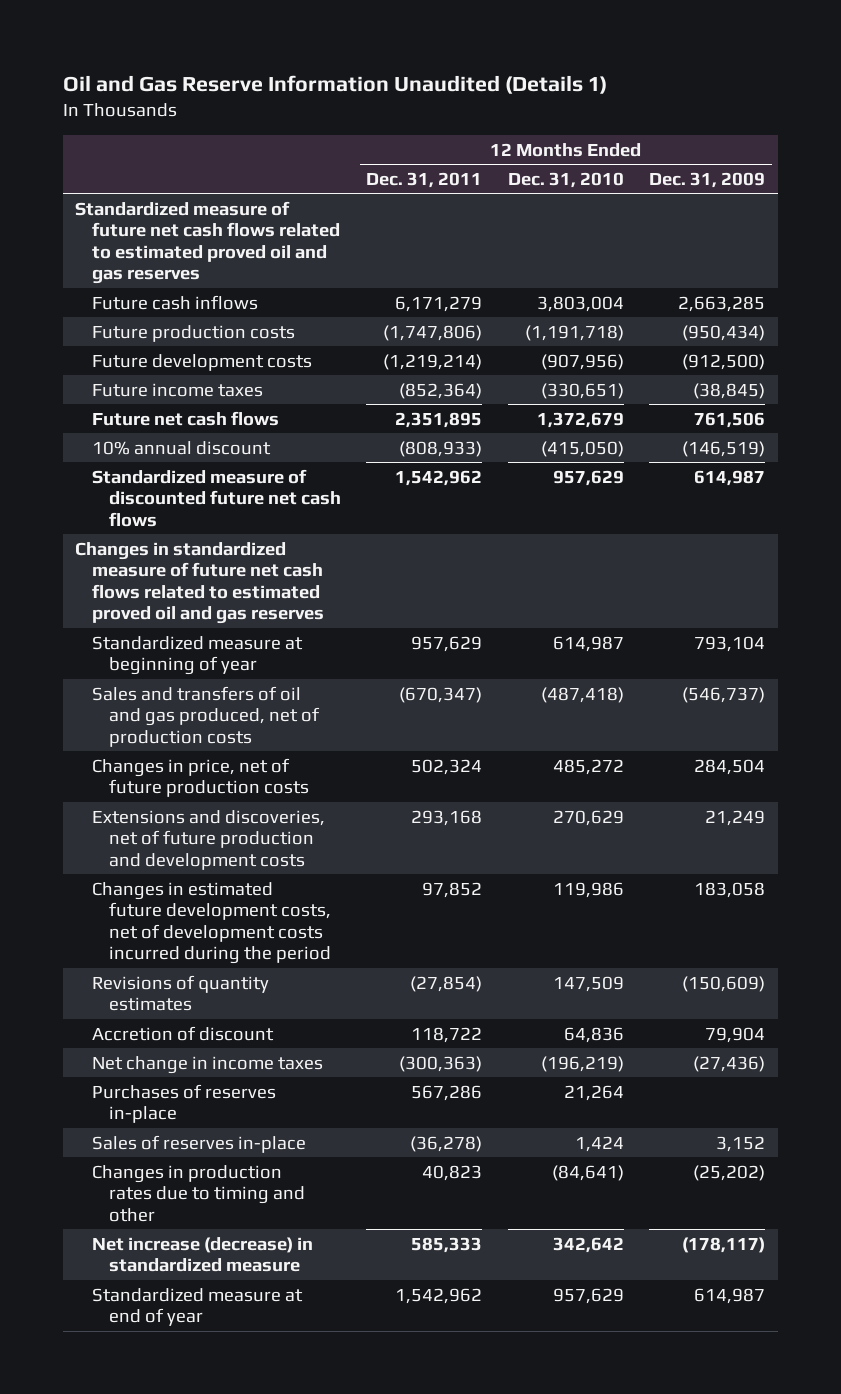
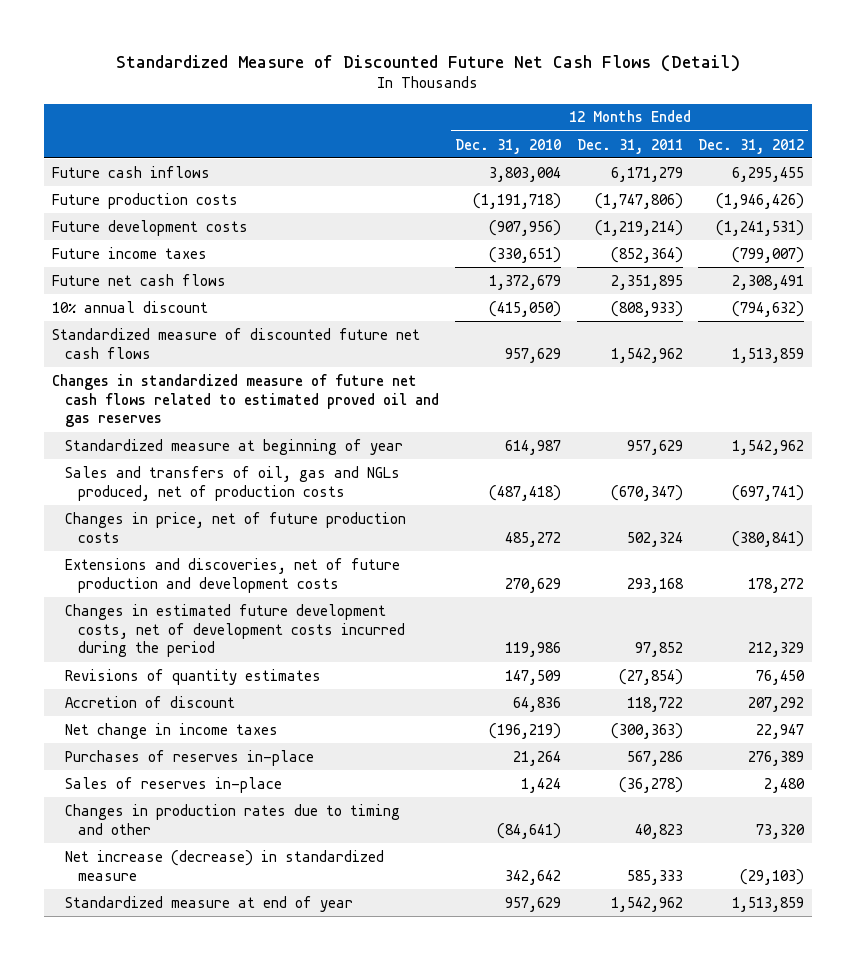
[62,75,607,95] Oil and Gas Reserve Information Unaudited (Details 1) -> [116,54,741,72] Standardized Measure of Discounted Future Net Cash Flows (Detail)
[649,171,766,188] Dec. 31, 2009 -> none
none -> [698,138,805,154] Dec. 31, 2012
[75,200,341,285] Standardized measure of future net cash flows related to estimated proved oil and gas reserves -> none
[92,685,320,747] Sales and transfers of oil and gas produced, net of production costs -> [65,465,401,501] Sales and transfers of oil, gas and NGLs produced, net of production costs

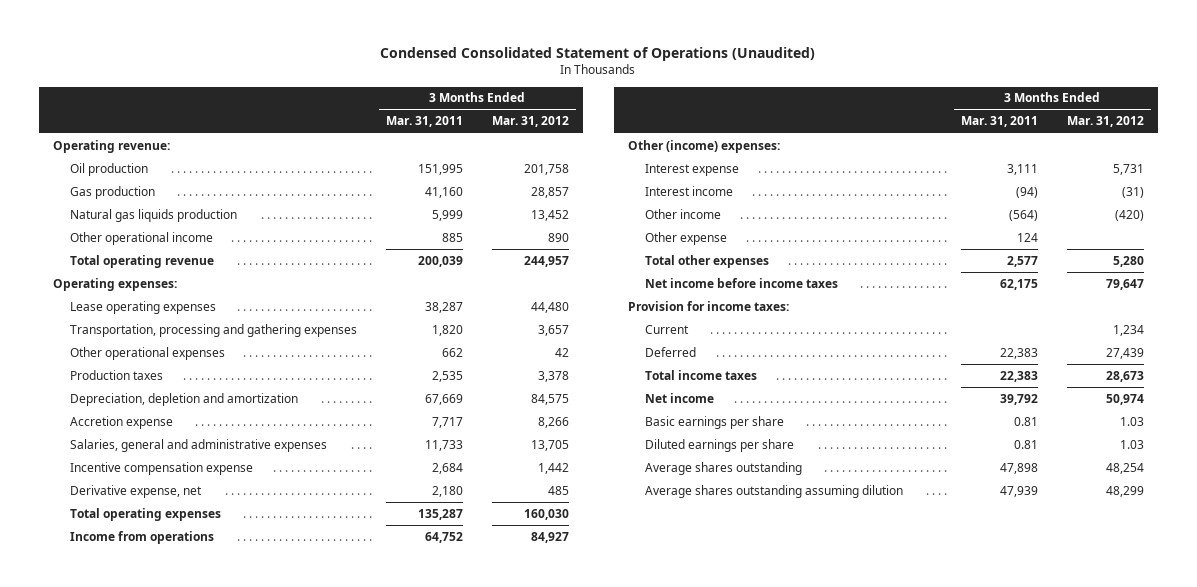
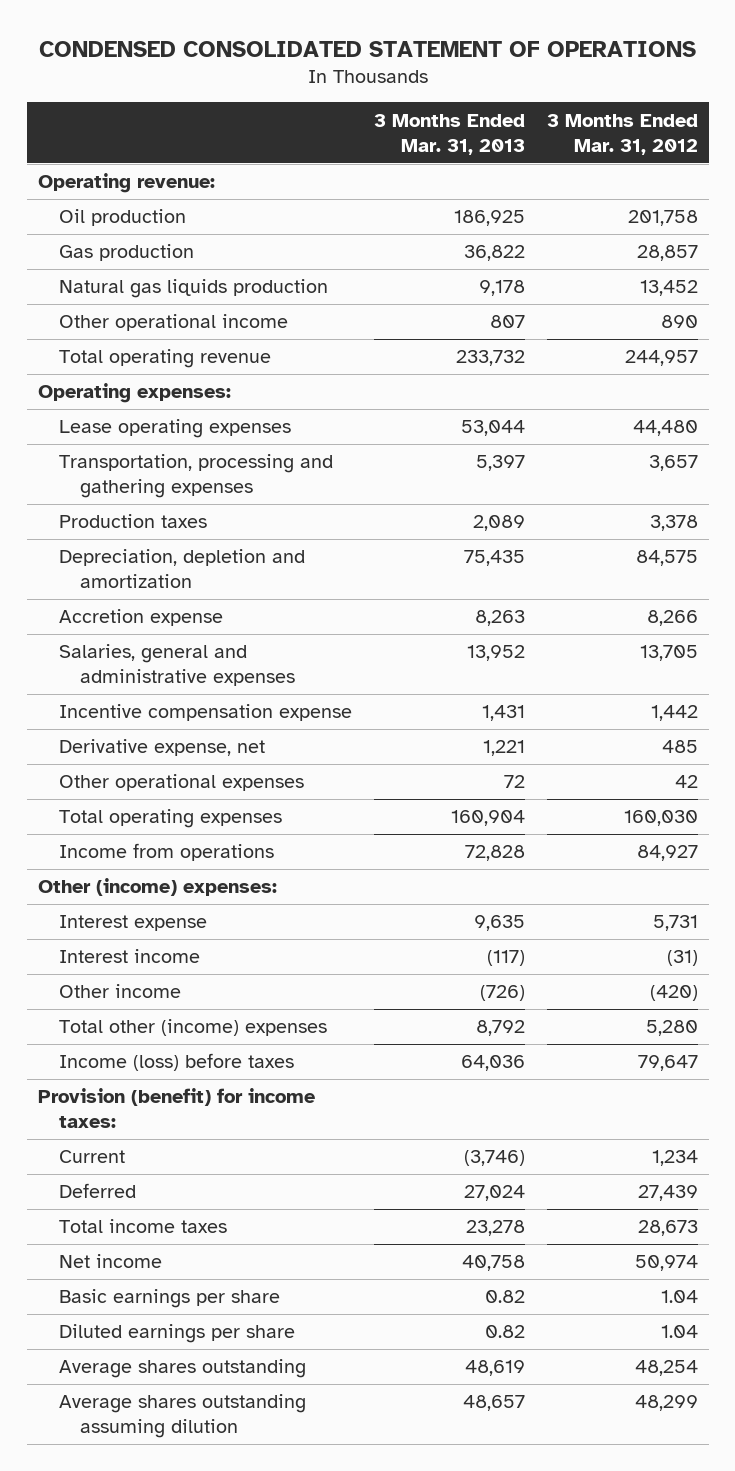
[380,46,816,61] Condensed Consolidated Statement of Operations (Unaudited) -> [38,40,696,57] CONDENSED CONSOLIDATED STATEMENT OF OPERATIONS
[386,116,464,128] Mar. 31, 2011 -> none
none -> [373,113,525,155] 3 Months Ended Mar. 31, 2013
[70,346,226,360] Other operational expenses -> [58,774,304,792] Other operational expenses
[645,231,728,245] Other expense -> none
[645,254,770,268] Total other expenses -> [58,1019,327,1037] Total other (income) expenses
[645,277,839,288] Net income before income taxes -> [58,1053,294,1072] Income (loss) before taxes
[628,300,790,311] Provision for income taxes: -> [37,1088,315,1129] Provision (benefit) for income taxes:
[1119,416,1144,426] 1.03 -> [660,1290,698,1304] 1.04
[1119,439,1144,449] 1.03 -> [660,1325,698,1339] 1.04

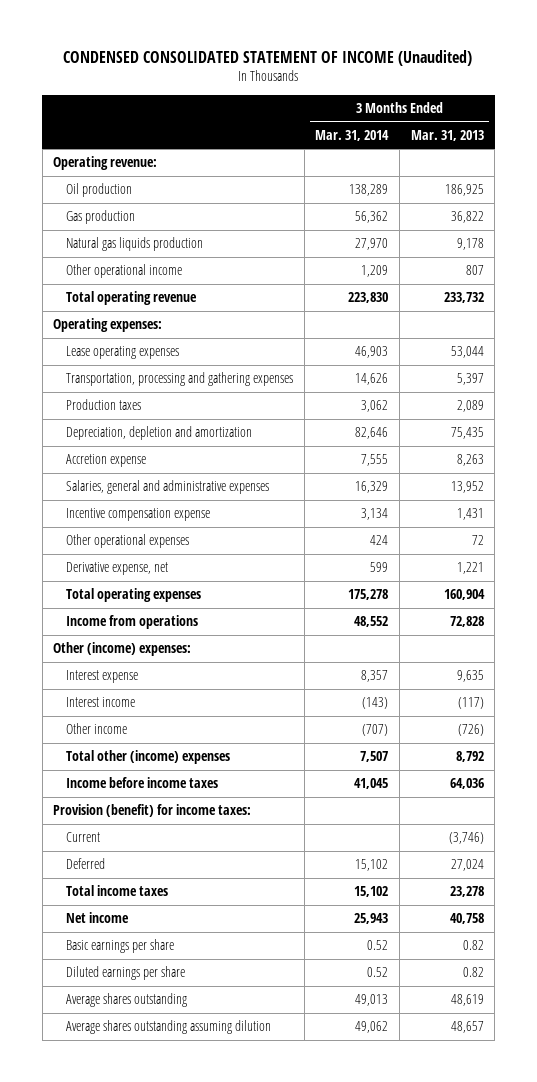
[38,40,696,57] CONDENSED CONSOLIDATED STATEMENT OF OPERATIONS -> [63,50,473,67] CONDENSED CONSOLIDATED STATEMENT OF INCOME (Unaudited)
[546,113,698,155] 3 Months Ended Mar. 31, 2012 -> none
none -> [315,129,390,141] Mar. 31, 2014
[58,739,265,757] Derivative expense, net -> [66,562,169,576] Derivative expense, net
[58,1053,294,1072] Income (loss) before taxes -> [66,777,219,789] Income before income taxes

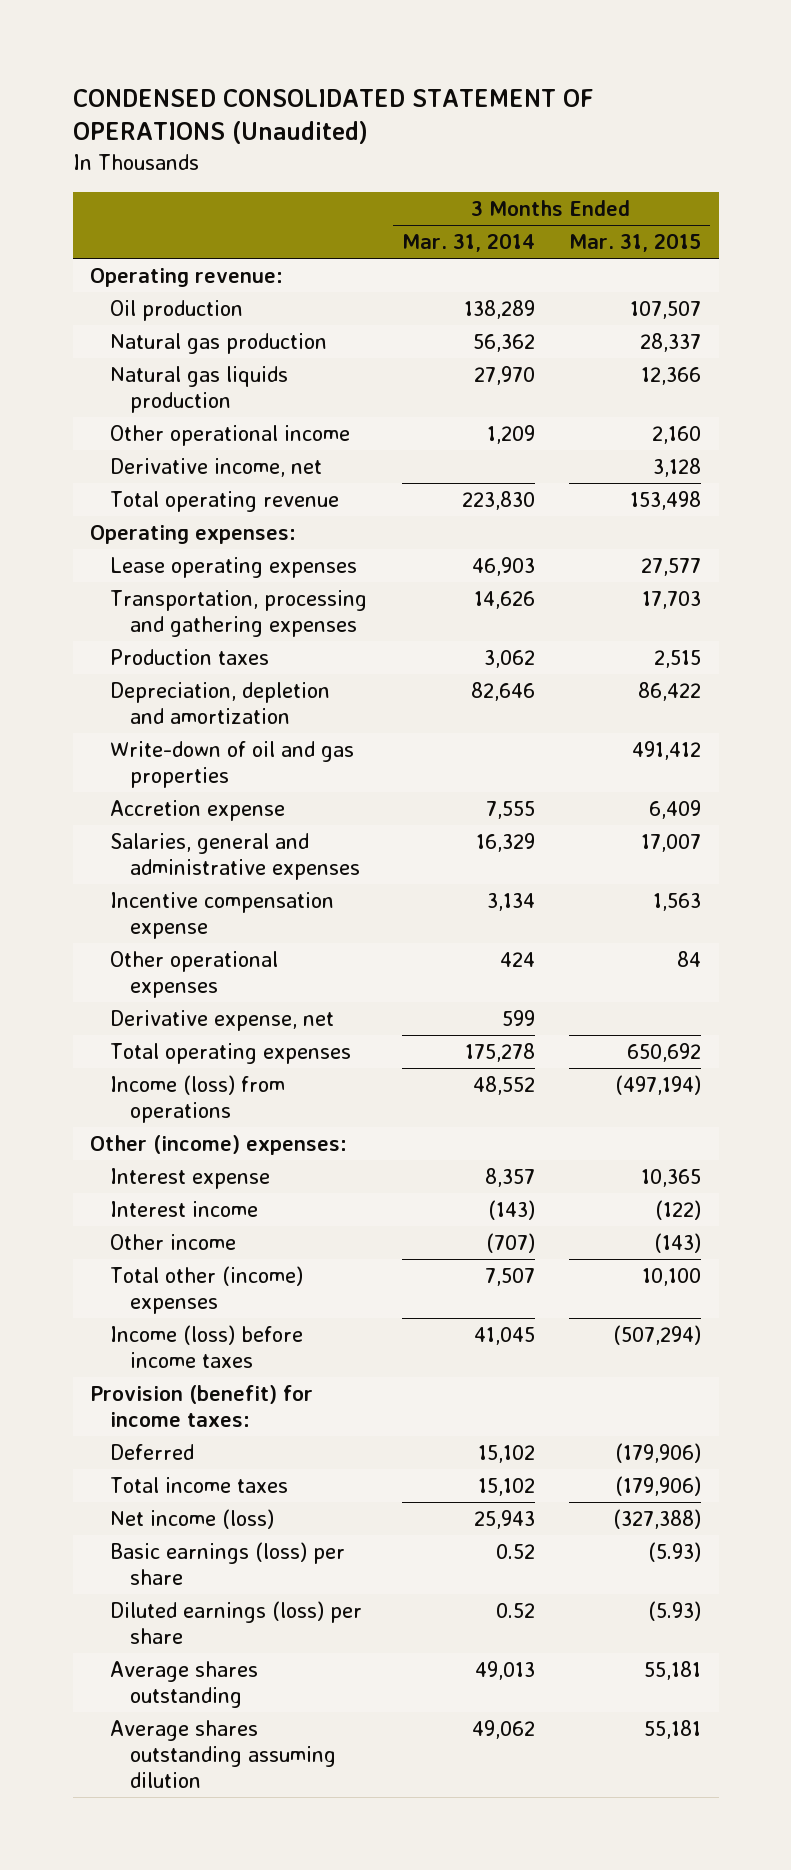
[63,50,473,67] CONDENSED CONSOLIDATED STATEMENT OF INCOME (Unaudited) -> [72,88,594,145] CONDENSED CONSOLIDATED STATEMENT OF OPERATIONS (Unaudited)
[410,129,484,141] Mar. 31, 2013 -> none
none -> [569,233,702,253] Mar. 31, 2015
[66,210,136,225] Gas production -> [109,333,327,355] Natural gas production
none -> [109,458,322,478] Derivative income, net
none -> [109,741,354,788] Write-down of oil and gas properties
[66,615,199,630] Income from operations -> [109,1075,285,1123] Income (loss) from operations
[66,777,219,789] Income before income taxes -> [109,1325,303,1368] Income (loss) before income taxes
[66,832,101,843] Current -> none
[66,912,130,924] Net income -> [109,1509,274,1530] Net income (loss)
[66,939,175,954] Basic earnings per share -> [109,1542,345,1585] Basic earnings (loss) per share
[66,966,186,981] Diluted earnings per share -> [109,1601,362,1644] Diluted earnings (loss) per share

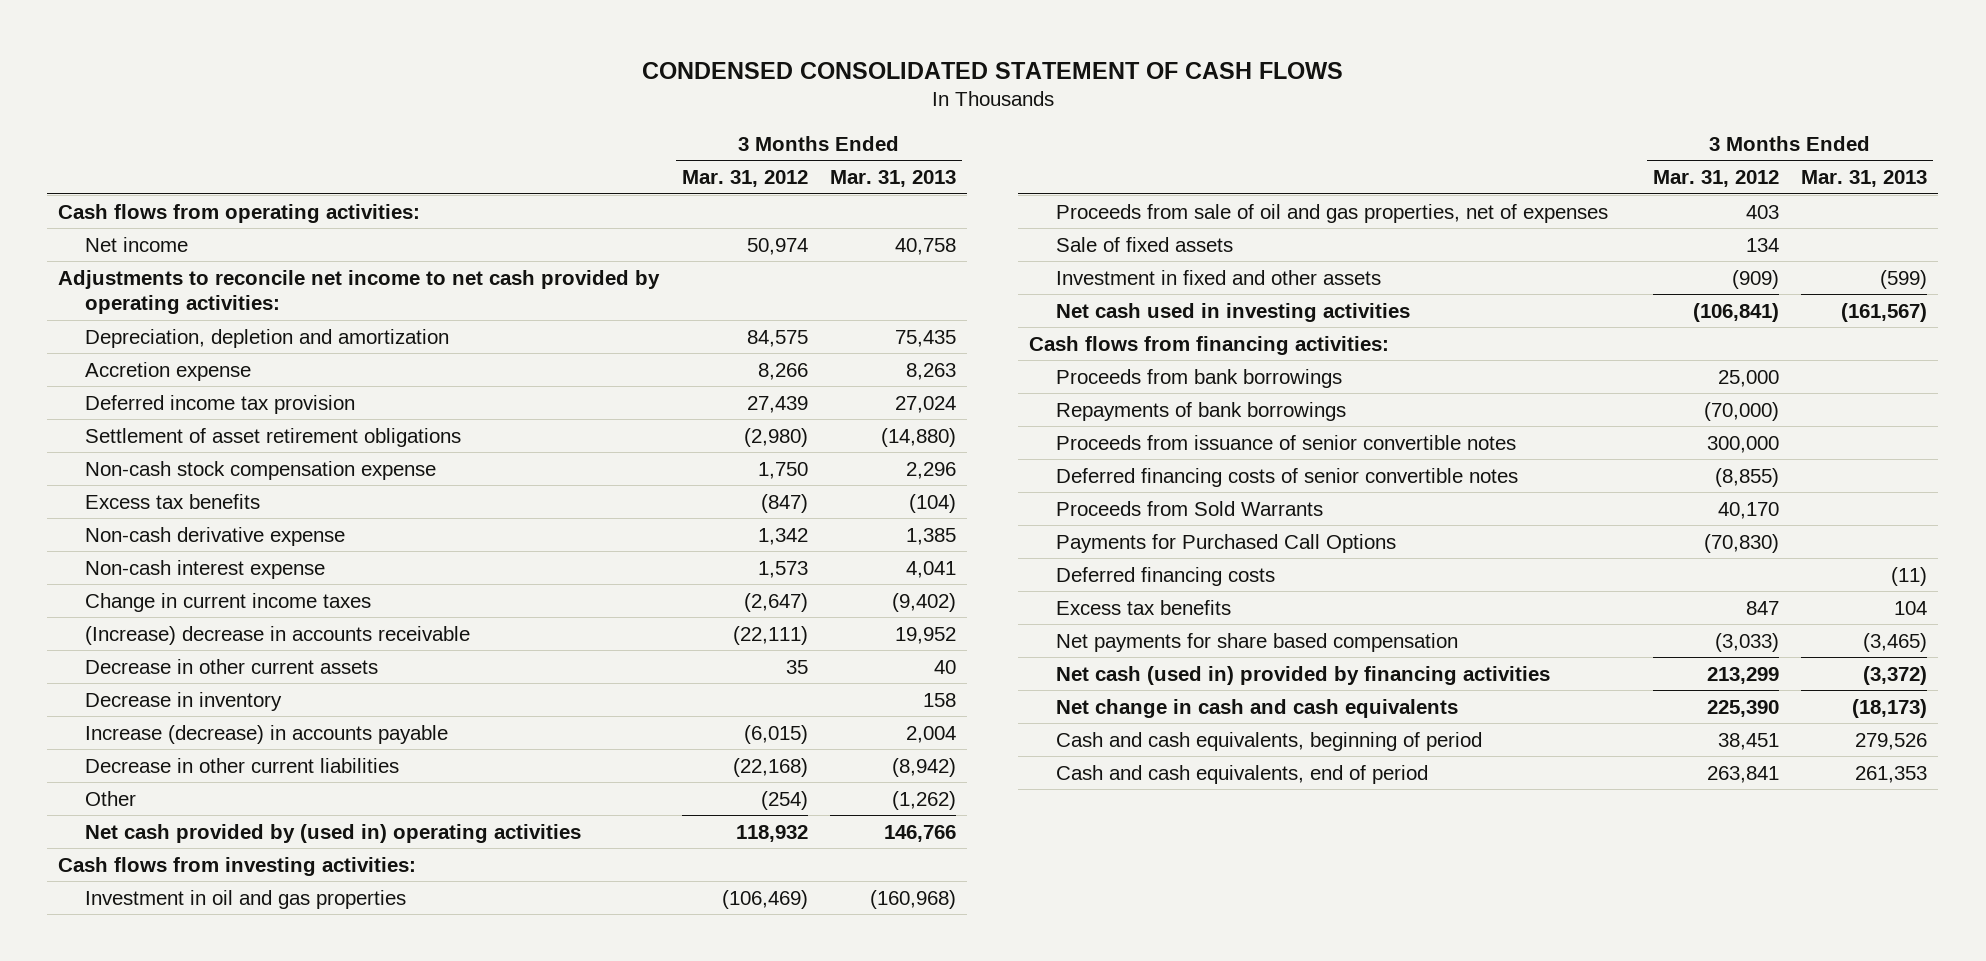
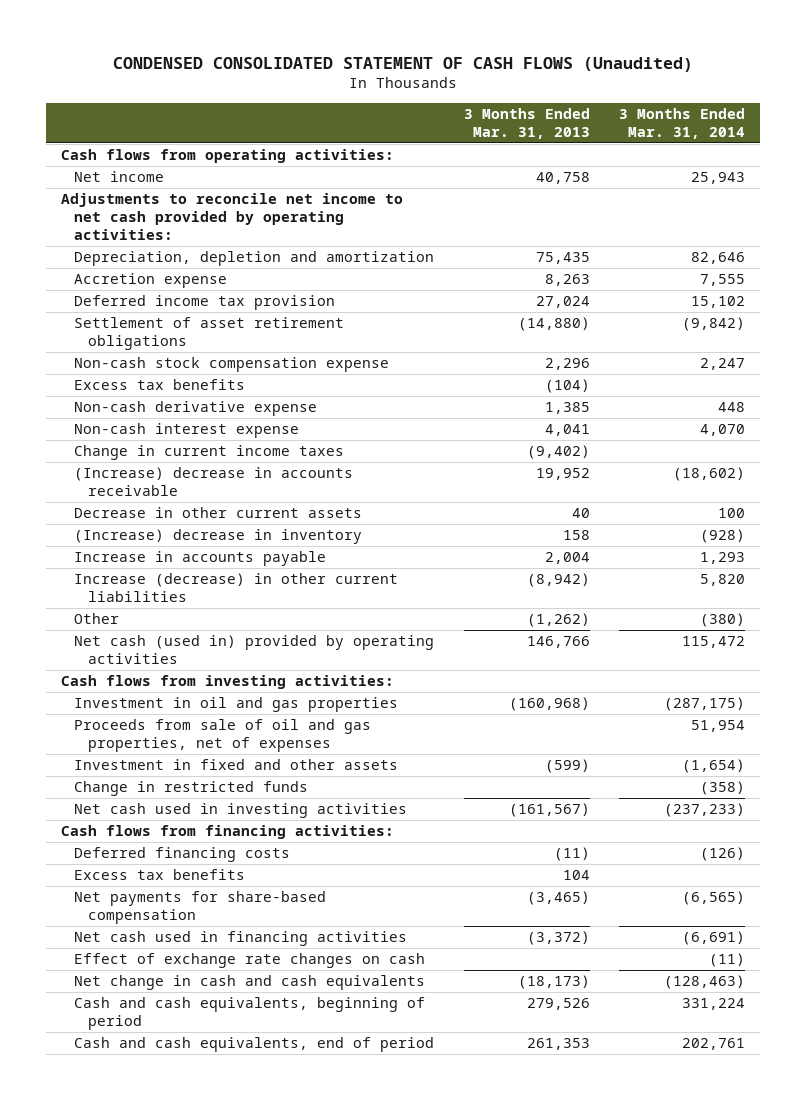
[641,61,1343,79] CONDENSED CONSOLIDATED STATEMENT OF CASH FLOWS -> [113,56,694,72] CONDENSED CONSOLIDATED STATEMENT OF CASH FLOWS (Unaudited)
[681,170,808,188] Mar. 31, 2012 -> none
none -> [619,108,746,140] 3 Months Ended Mar. 31, 2014
[84,691,282,711] Decrease in inventory -> [74,529,363,545] (Increase) decrease in inventory
[84,724,448,744] Increase (decrease) in accounts payable -> [74,551,327,567] Increase in accounts payable
[84,757,399,773] Decrease in other current liabilities -> [74,573,399,603] Increase (decrease) in other current liabilities
[84,823,581,843] Net cash provided by (used in) operating activities -> [74,635,435,665] Net cash (used in) provided by operating activities
[1055,236,1233,252] Sale of fixed assets -> none
none -> [74,781,309,797] Change in restricted funds
[1055,368,1342,388] Proceeds from bank borrowings -> none
[1055,401,1346,421] Repayments of bank borrowings -> none
[1055,434,1516,450] Proceeds from issuance of senior convertible notes -> none
[1055,467,1518,487] Deferred financing costs of senior convertible notes -> none
[1055,500,1323,516] Proceeds from Sold Warrants -> none
[1055,533,1396,553] Payments for Purchased Call Options -> none
[1055,632,1458,652] Net payments for share based compensation -> [74,891,327,925] Net payments for share-based compensation
[1055,665,1550,685] Net cash (used in) provided by financing activities -> [74,931,408,947] Net cash used in financing activities
none -> [74,953,426,969] Effect of exchange rate changes on cash

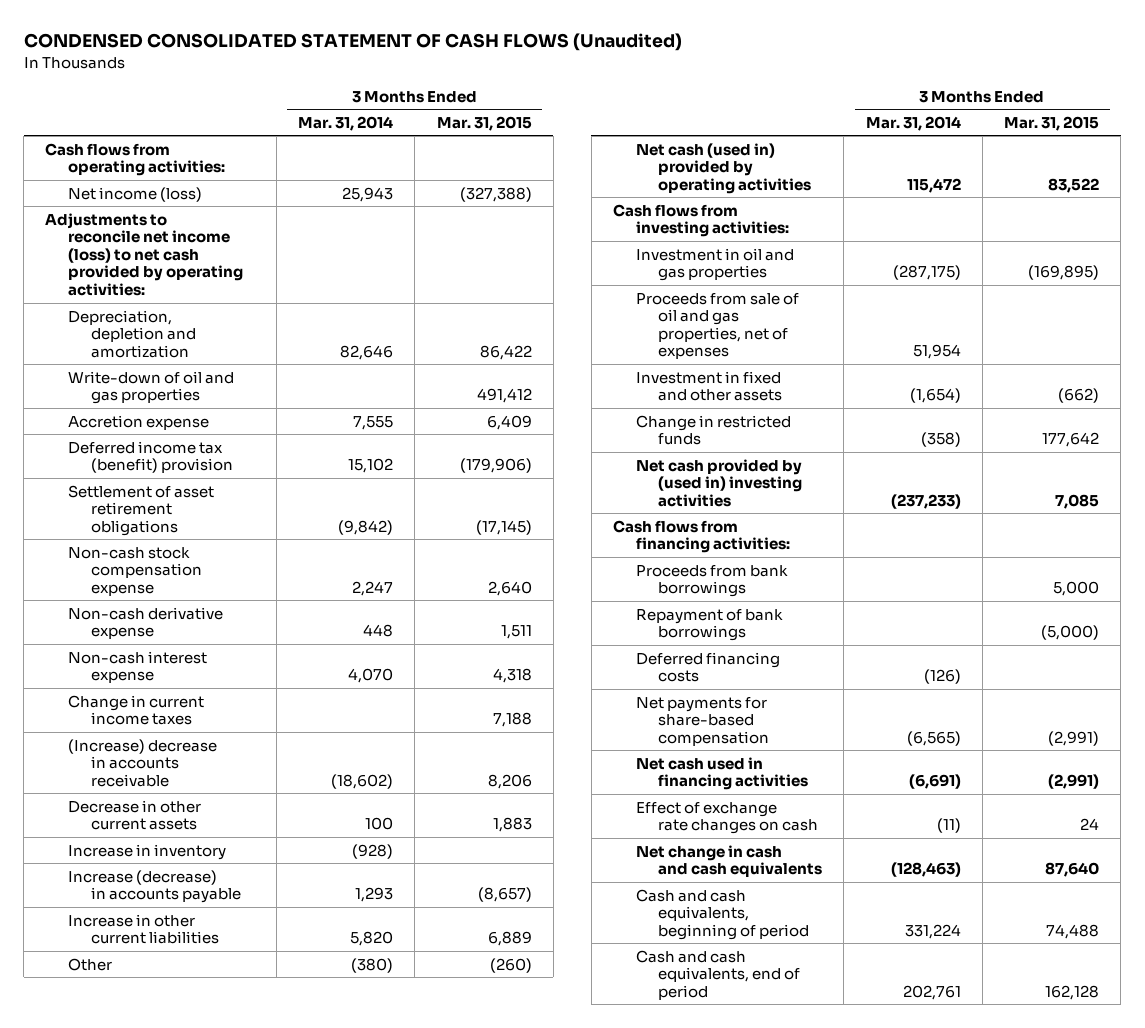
[463,108,590,140] 3 Months Ended Mar. 31, 2013 -> none
none -> [436,115,532,131] Mar. 31, 2015
[74,171,165,183] Net income -> [67,186,202,202] Net income (loss)
[61,193,404,241] Adjustments to reconcile net income to net cash provided by operating activities: -> [45,212,243,296] Adjustments to reconcile net income (loss) to net cash provided by operating activities:
none -> [67,370,234,405] Write-down of oil and gas properties
[74,295,336,311] Deferred income tax provision -> [67,440,233,474] Deferred income tax (benefit) provision
[74,379,246,391] Excess tax benefits -> none
[74,529,363,545] (Increase) decrease in inventory -> [67,843,226,860] Increase in inventory
[74,551,327,567] Increase in accounts payable -> [67,869,241,904] Increase (decrease) in accounts payable
[74,573,399,603] Increase (decrease) in other current liabilities -> [67,913,219,945] Increase in other current liabilities
[74,803,408,819] Net cash used in investing activities -> [635,458,803,507] Net cash provided by (used in) investing activities
none -> [635,564,788,598] Proceeds from bank borrowings
none -> [635,608,783,642] Repayment of bank borrowings
[74,869,246,881] Excess tax benefits -> none

